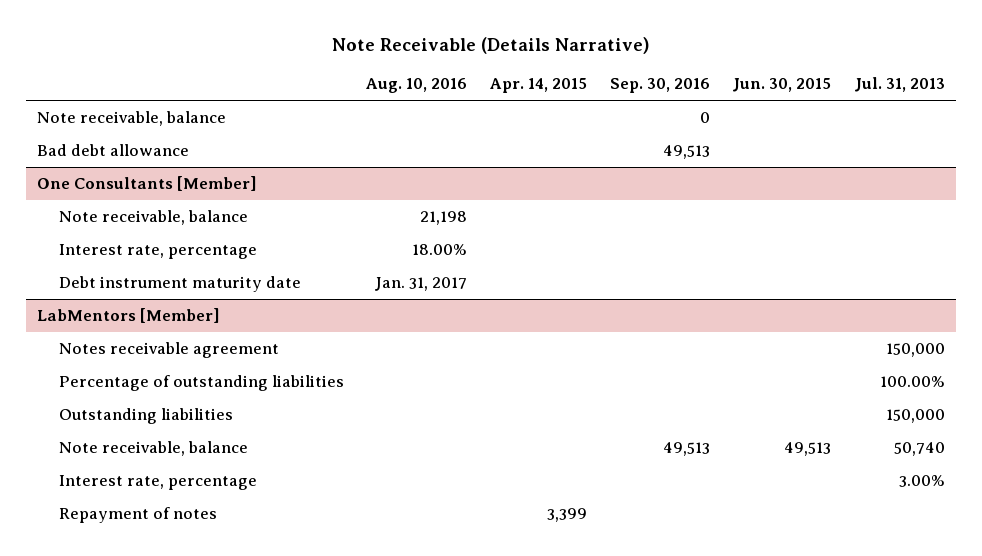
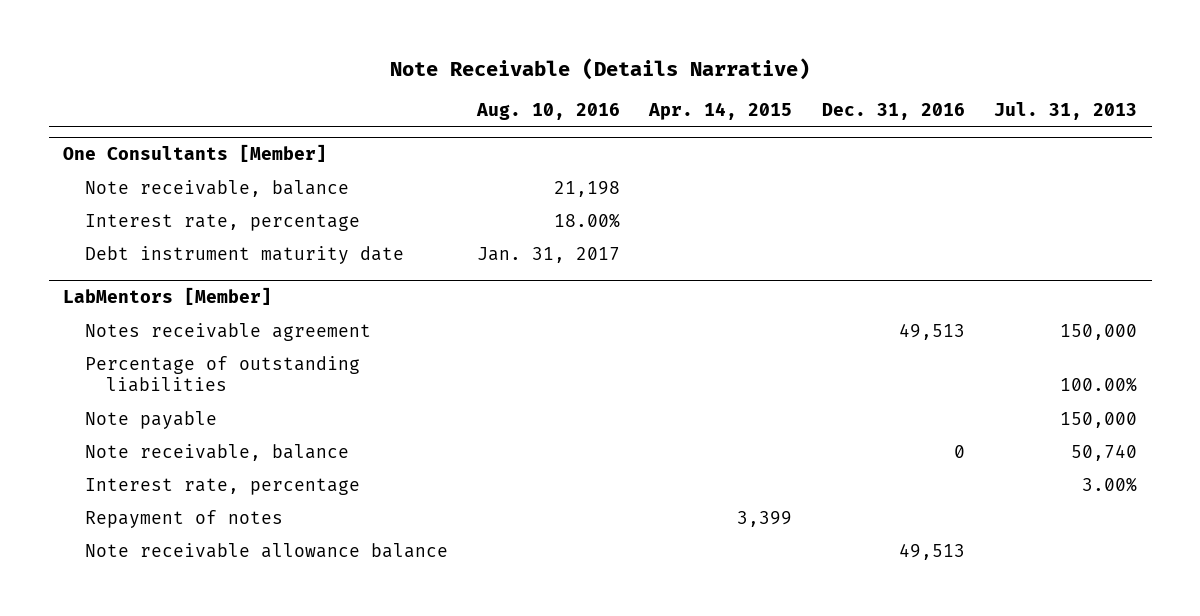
[609,78,710,94] Sep. 30, 2016 -> none
[732,78,832,93] Jun. 30, 2015 -> none
none -> [821,102,965,120] Dec. 31, 2016
[37,110,227,126] Note receivable, balance -> none
[37,143,190,156] Bad debt allowance -> none
[58,407,233,424] Outstanding liabilities -> none
none -> [84,410,217,429] Note payable
none -> [84,542,448,558] Note receivable allowance balance

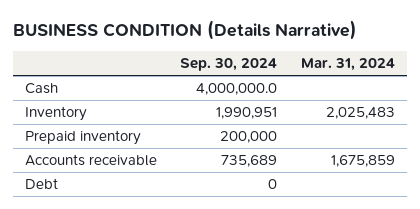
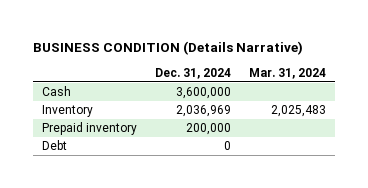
[180,58,278,72] Sep. 30, 2024 -> none
none -> [155,67,232,79] Dec. 31, 2024
[24,154,157,167] Accounts receivable -> none

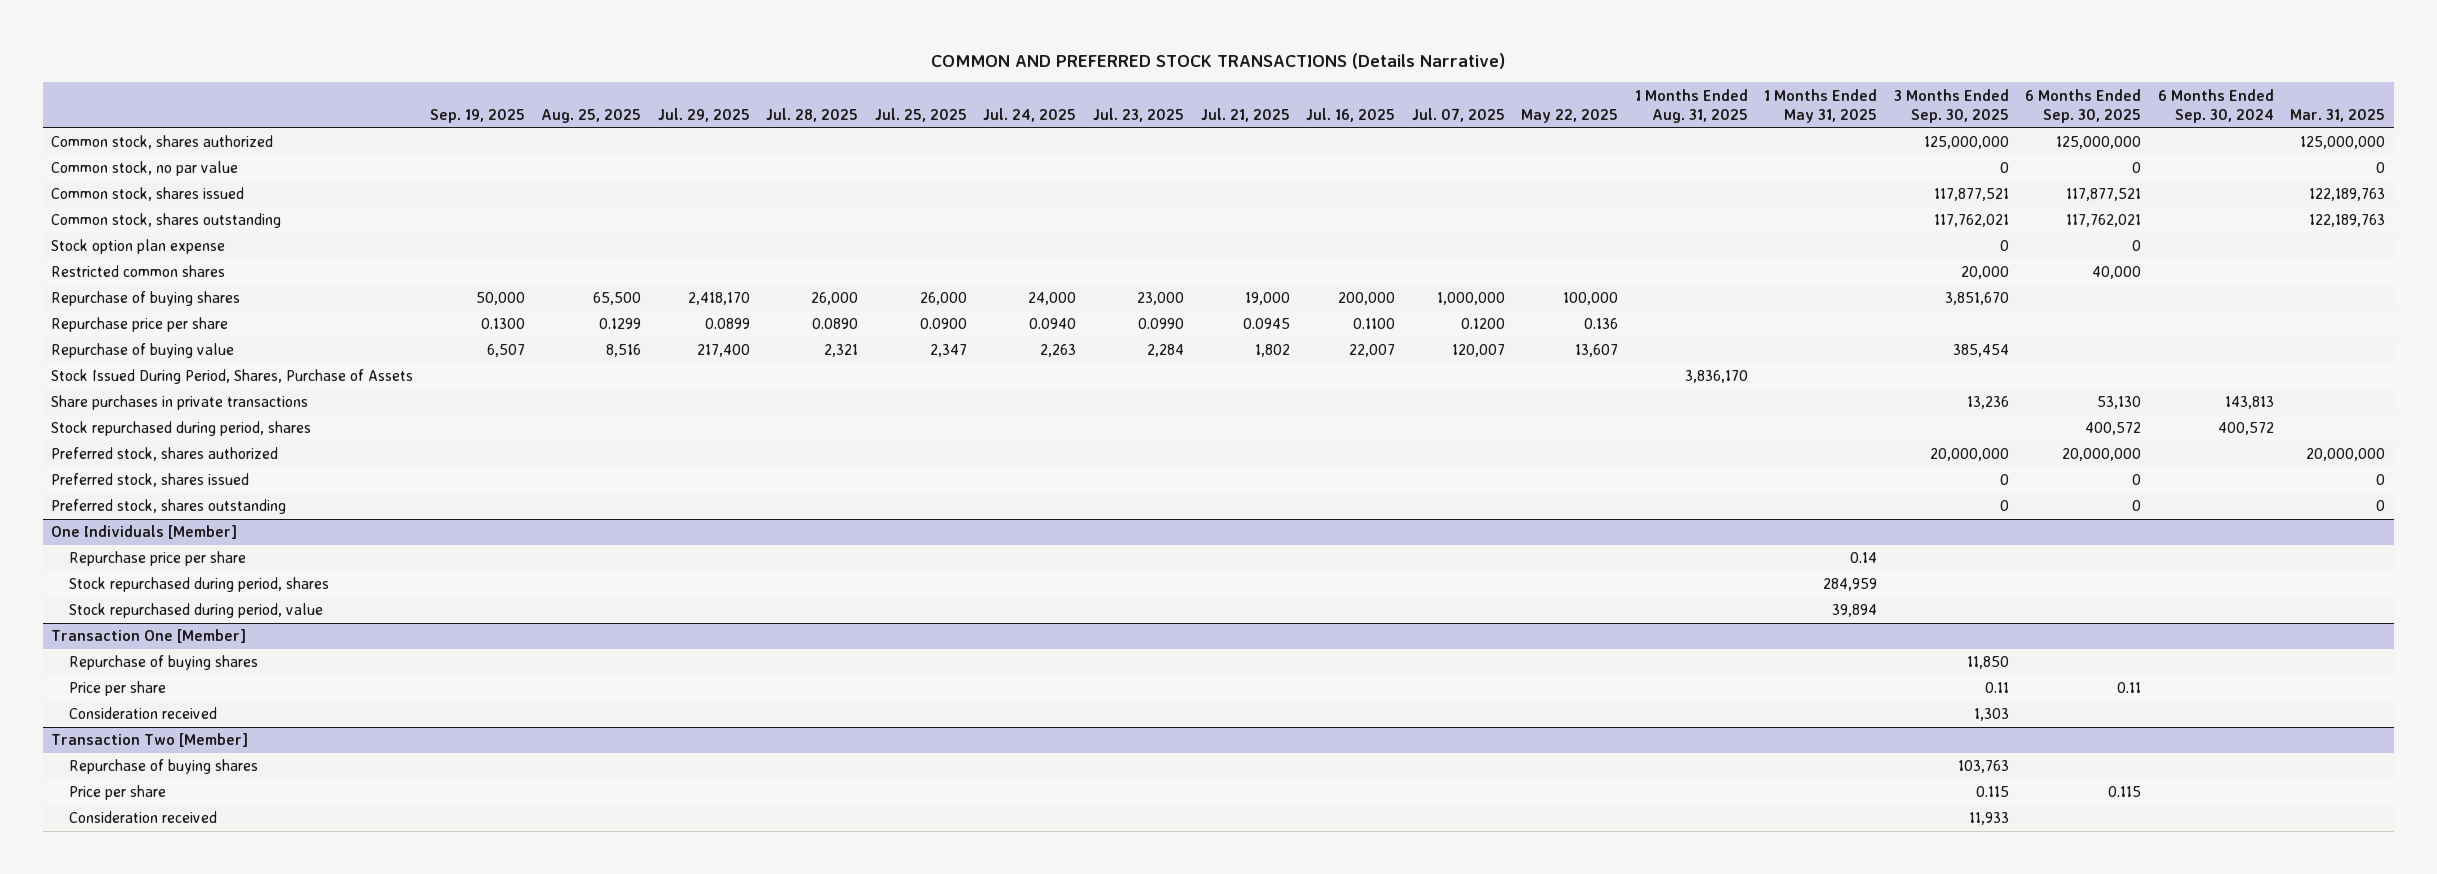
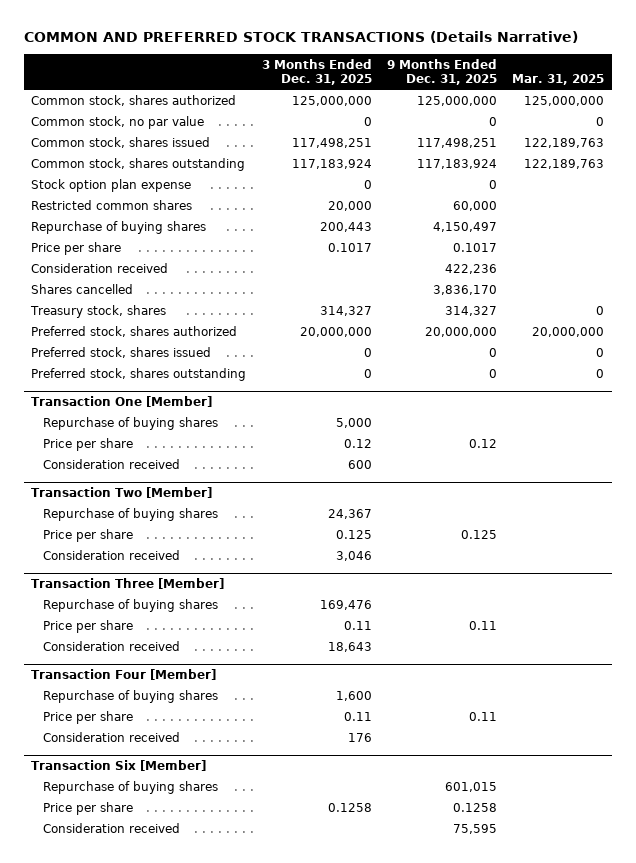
[429,109,525,124] Sep. 19, 2025 -> none
[541,109,642,124] Aug. 25, 2025 -> none
[657,108,750,123] Jul. 29, 2025 -> none
[766,108,859,123] Jul. 28, 2025 -> none
[874,108,967,123] Jul. 25, 2025 -> none
[983,108,1077,123] Jul. 24, 2025 -> none
[1093,108,1185,123] Jul. 23, 2025 -> none
[1200,108,1290,123] Jul. 21, 2025 -> none
[1306,108,1396,123] Jul. 16, 2025 -> none
[1411,108,1505,123] Jul. 07, 2025 -> none
[1521,109,1619,124] May 22, 2025 -> none
[1634,88,1748,124] 1 Months Ended Aug. 31, 2025 -> none
[1764,88,1878,124] 1 Months Ended May 31, 2025 -> none
[1893,88,2009,124] 3 Months Ended Sep. 30, 2025 -> none
[2025,88,2142,124] 6 Months Ended Sep. 30, 2025 -> none
[2157,88,2274,124] 6 Months Ended Sep. 30, 2024 -> none
none -> [261,59,372,86] 3 Months Ended Dec. 31, 2025
none -> [387,59,498,86] 9 Months Ended Dec. 31, 2025
[51,343,235,359] Repurchase of buying value -> none
[51,369,414,385] Stock Issued During Period, Shares, Purchase of Assets -> none
[51,395,309,411] Share purchases in private transactions -> none
[51,421,312,437] Stock repurchased during period, shares -> none
[51,317,229,333] Repurchase price per share -> [31,241,122,255] Price per share
none -> [31,262,169,273] Consideration received
none -> [31,283,134,294] Shares cancelled
none -> [30,304,167,318] Treasury stock, shares
[51,525,238,540] One Individuals [Member] -> none
[68,551,246,567] Repurchase price per share -> none
[68,577,329,593] Stock repurchased during period, shares -> none
[68,603,323,619] Stock repurchased during period, value -> none
none -> [31,577,225,589] Transaction Three [Member]
none -> [42,598,218,612] Repurchase of buying shares
none -> [42,619,133,633] Price per share
none -> [42,640,180,651] Consideration received
none -> [31,668,217,680] Transaction Four [Member]
none -> [42,689,218,703] Repurchase of buying shares
none -> [42,710,133,724] Price per share
none -> [42,731,180,742] Consideration received
none -> [31,759,207,771] Transaction Six [Member]
none -> [42,780,218,794] Repurchase of buying shares
none -> [42,801,133,815] Price per share
none -> [42,822,180,833] Consideration received

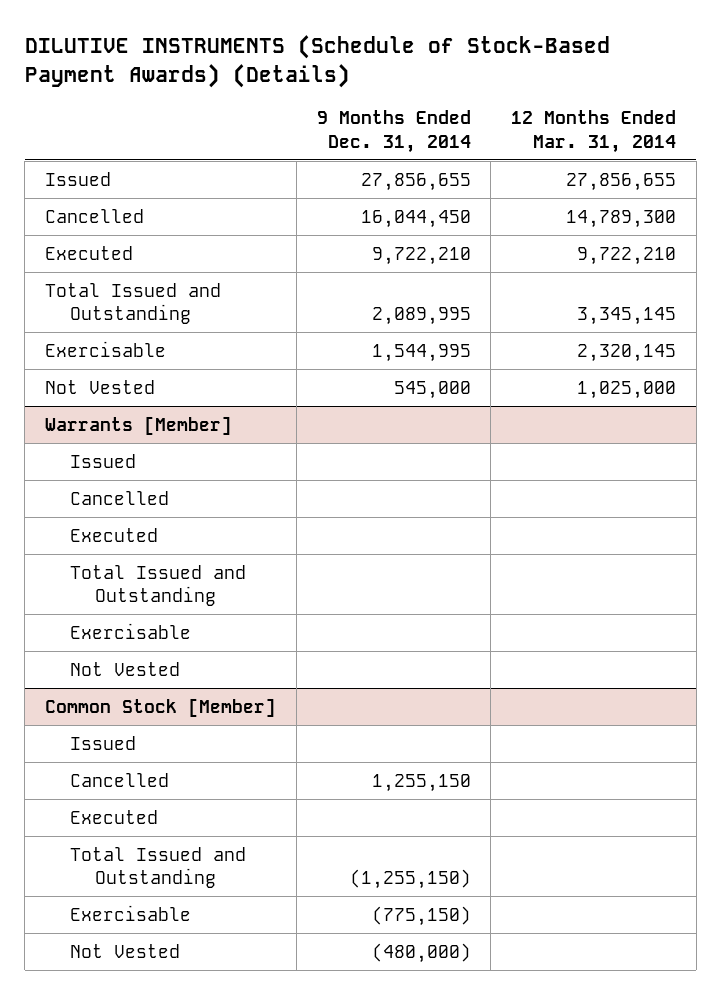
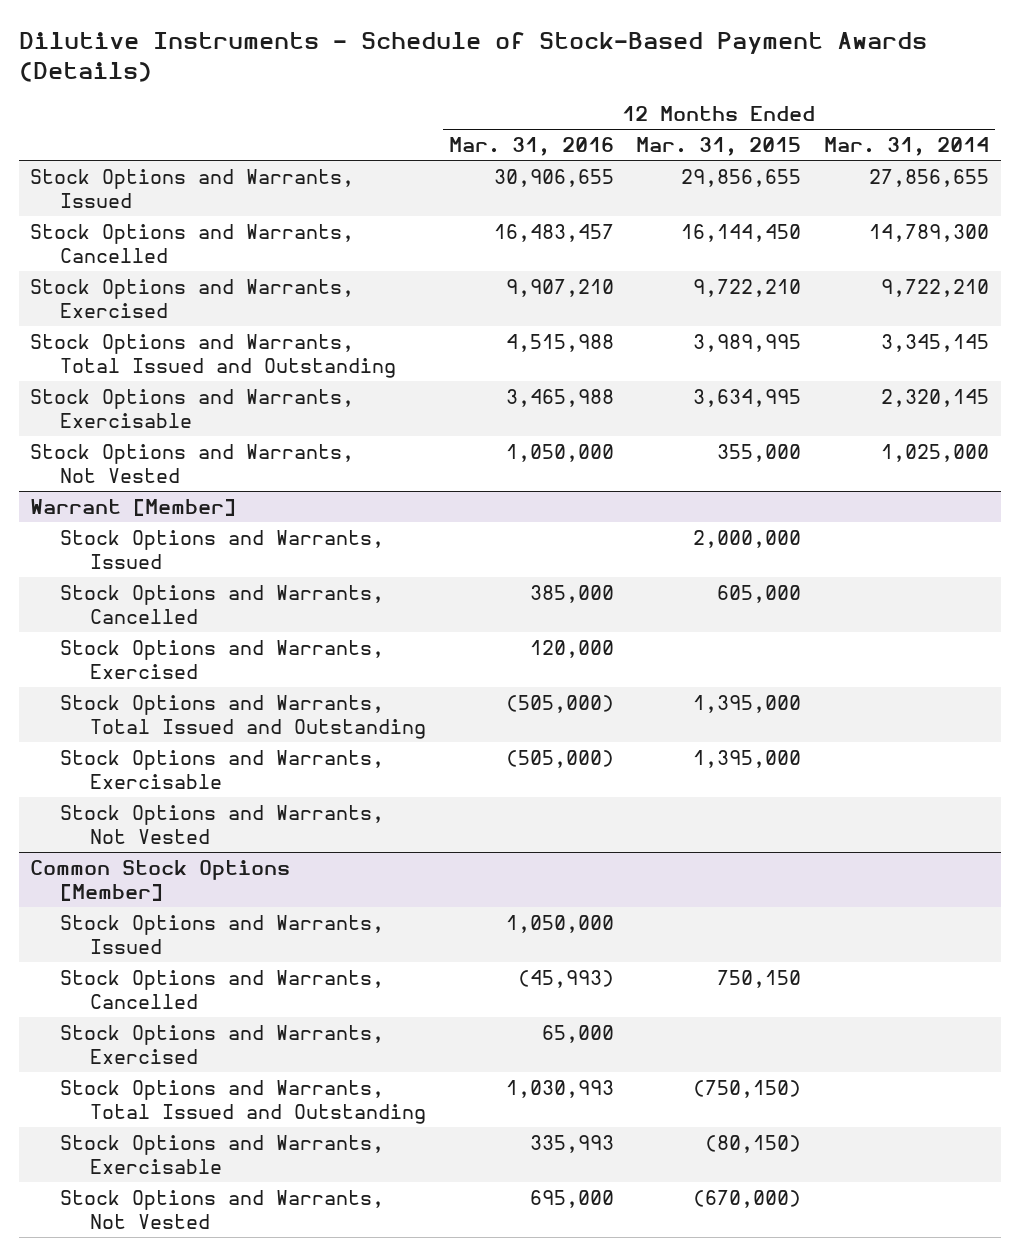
[24,35,610,88] DILUTIVE INSTRUMENTS (Schedule of Stock-Based Payment Awards) (Details) -> [18,31,927,83] Dilutive Instruments - Schedule of Stock-Based Payment Awards (Details)
[316,110,471,153] 9 Months Ended Dec. 31, 2014 -> none
none -> [448,137,614,157] Mar. 31, 2016
none -> [636,137,802,157] Mar. 31, 2015
[69,661,180,676] Not Vested -> none
[69,943,180,958] Not Vested -> none
[45,171,112,186] Issued -> [30,168,355,209] Stock Options and Warrants, Issued
[45,208,145,223] Cancelled -> [30,223,355,264] Stock Options and Warrants, Cancelled
[45,245,134,260] Executed -> [30,278,355,319] Stock Options and Warrants, Exercised
[45,282,222,324] Total Issued and Outstanding -> [30,333,396,379] Stock Options and Warrants, Total Issued and Outstanding
[45,340,167,357] Exercisable -> [30,388,355,429] Stock Options and Warrants, Exercisable
[45,379,156,394] Not Vested -> [30,443,355,484] Stock Options and Warrants, Not Vested
[45,415,233,435] Warrants [Member] -> [30,498,237,516] Warrant [Member]
[69,453,136,468] Issued -> [59,529,384,570] Stock Options and Warrants, Issued
[69,490,169,505] Cancelled -> [59,584,384,625] Stock Options and Warrants, Cancelled
[69,527,158,542] Executed -> [59,639,384,680] Stock Options and Warrants, Exercised
[69,564,246,606] Total Issued and Outstanding -> [59,694,426,740] Stock Options and Warrants, Total Issued and Outstanding
[69,622,191,639] Exercisable -> [59,749,384,790] Stock Options and Warrants, Exercisable
none -> [59,804,384,845] Stock Options and Warrants, Not Vested
[45,697,277,717] Common Stock [Member] -> [30,859,291,902] Common Stock Options [Member]
[69,735,136,750] Issued -> [59,914,384,955] Stock Options and Warrants, Issued
[69,772,169,787] Cancelled -> [59,969,384,1010] Stock Options and Warrants, Cancelled
[69,809,158,824] Executed -> [59,1024,384,1065] Stock Options and Warrants, Exercised
[69,846,246,888] Total Issued and Outstanding -> [59,1079,426,1125] Stock Options and Warrants, Total Issued and Outstanding
[69,904,191,921] Exercisable -> [59,1134,384,1175] Stock Options and Warrants, Exercisable
none -> [59,1189,384,1230] Stock Options and Warrants, Not Vested

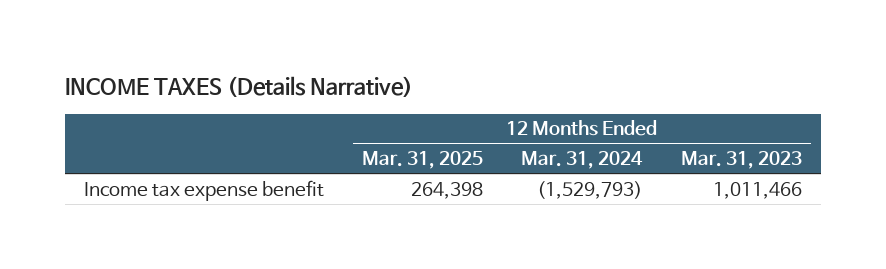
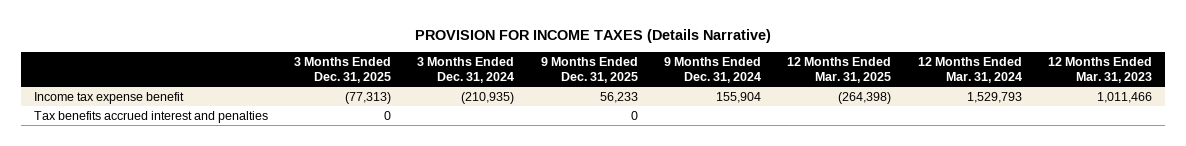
[64,76,413,98] INCOME TAXES (Details Narrative) -> [414,28,771,43] PROVISION FOR INCOME TAXES (Details Narrative)
none -> [294,57,392,83] 3 Months Ended Dec. 31, 2025
none -> [417,57,515,83] 3 Months Ended Dec. 31, 2024
none -> [540,57,638,83] 9 Months Ended Dec. 31, 2025
none -> [664,57,762,83] 9 Months Ended Dec. 31, 2024
[411,181,484,199] 264,398 -> [838,91,892,104] (264,398)
[537,180,643,199] (1,529,793) -> [966,91,1022,103] 1,529,793
none -> [33,110,268,123] Tax benefits accrued interest and penalties

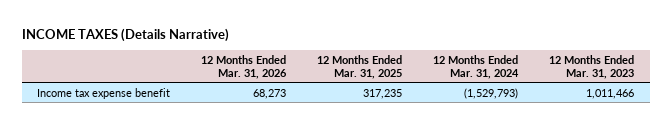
[414,28,771,43] PROVISION FOR INCOME TAXES (Details Narrative) -> [21,27,229,42] INCOME TAXES (Details Narrative)
[294,57,392,83] 3 Months Ended Dec. 31, 2025 -> none
[417,57,515,83] 3 Months Ended Dec. 31, 2024 -> none
[540,57,638,83] 9 Months Ended Dec. 31, 2025 -> none
[664,57,762,83] 9 Months Ended Dec. 31, 2024 -> none
none -> [201,54,288,79] 12 Months Ended Mar. 31, 2026
[33,110,268,123] Tax benefits accrued interest and penalties -> none
[838,91,892,104] (264,398) -> [363,88,403,99] 317,235
[966,91,1022,103] 1,529,793 -> [464,87,519,99] (1,529,793)

